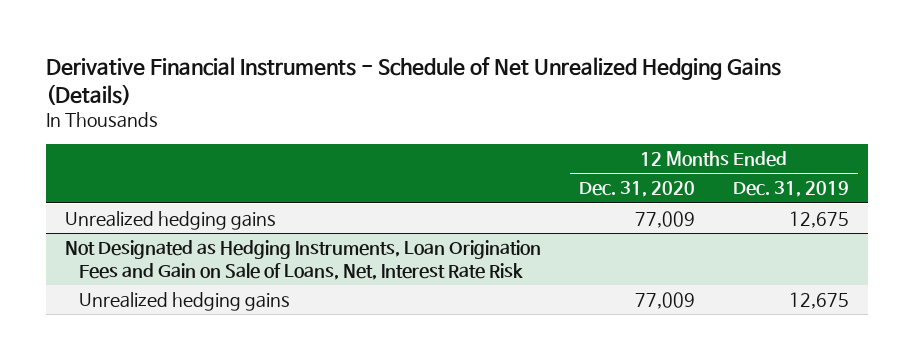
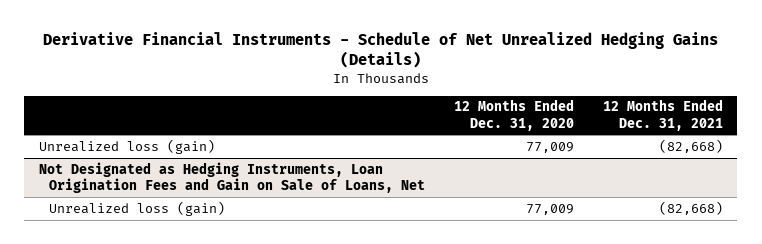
[732,181,849,198] Dec. 31, 2019 -> none
none -> [602,99,723,131] 12 Months Ended Dec. 31, 2021
[65,211,277,231] Unrealized hedging gains -> [38,138,215,154] Unrealized loss (gain)
[65,240,542,281] Not Designated as Hedging Instruments, Loan Origination Fees and Gain on Sale of Loans, Net, Interest Rate Risk -> [38,161,425,194] Not Designated as Hedging Instruments, Loan Origination Fees and Gain on Sale of Loans, Net
[78,292,290,312] Unrealized hedging gains -> [48,200,225,216] Unrealized loss (gain)

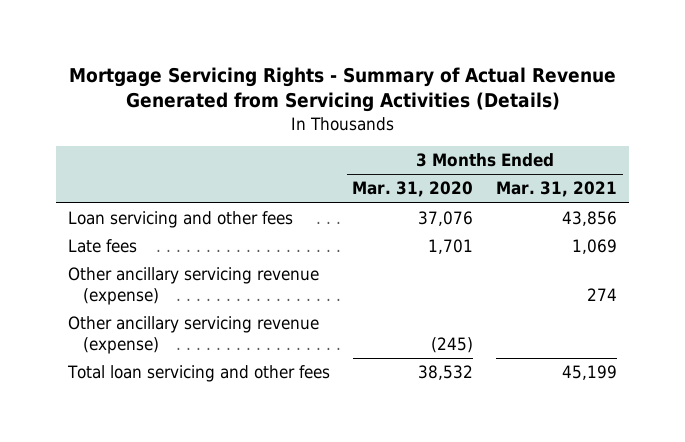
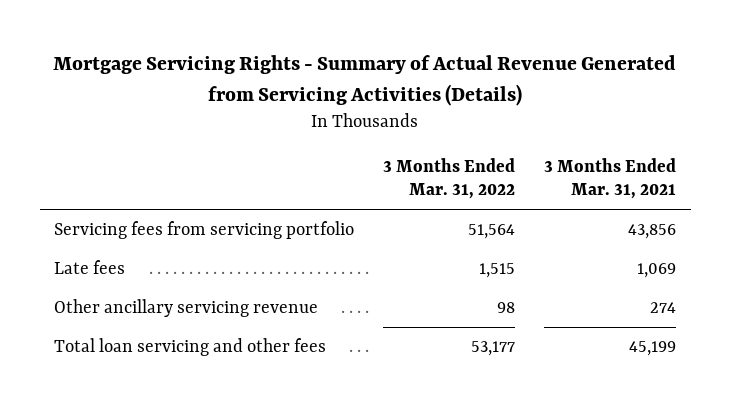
[352,181,474,198] Mar. 31, 2020 -> none
none -> [383,157,516,200] 3 Months Ended Mar. 31, 2022
[67,211,293,229] Loan servicing and other fees -> [54,221,355,240] Servicing fees from servicing portfolio
[67,316,319,354] Other ancillary servicing revenue (expense) -> none
[67,267,319,305] Other ancillary servicing revenue (expense) -> [54,299,319,318] Other ancillary servicing revenue

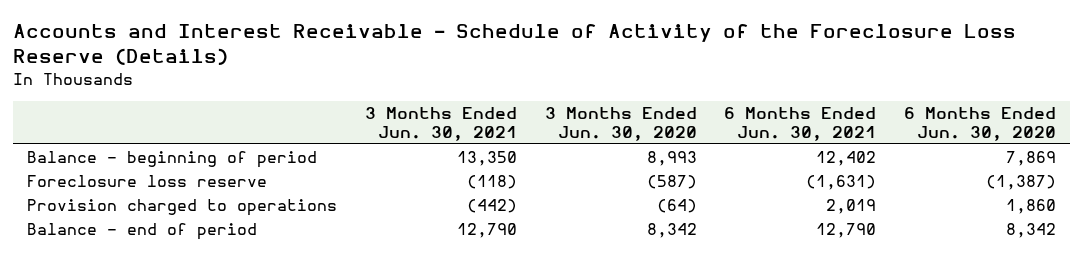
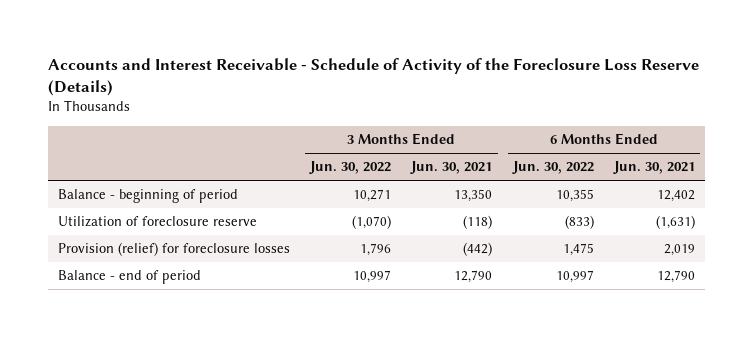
[544,106,697,142] 3 Months Ended Jun. 30, 2020 -> none
[904,106,1057,142] 6 Months Ended Jun. 30, 2020 -> none
none -> [309,161,392,175] Jun. 30, 2022
none -> [511,161,594,175] Jun. 30, 2022
[27,174,268,187] Foreclosure loss reserve -> [57,216,257,228] Utilization of foreclosure reserve
[27,198,338,216] Provision charged to operations -> [57,242,290,257] Provision (relief) for foreclosure losses

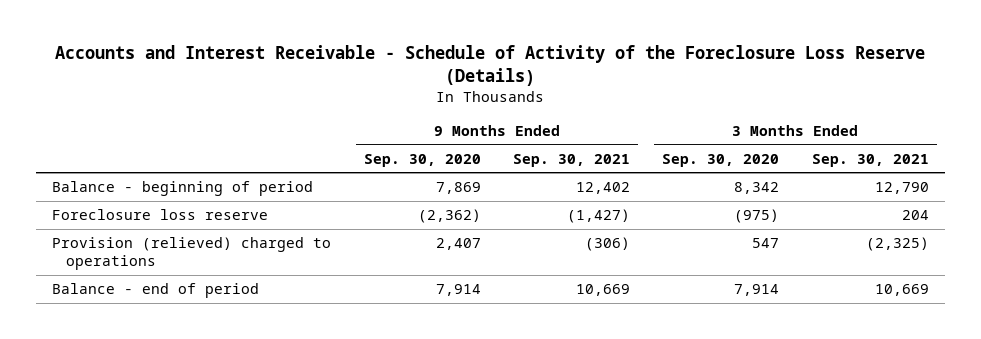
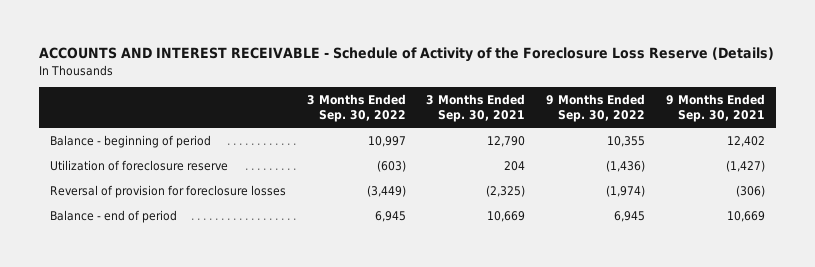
[55,45,926,86] Accounts and Interest Receivable - Schedule of Activity of the Foreclosure Loss Reserve (Details) -> [39,47,775,63] ACCOUNTS AND INTEREST RECEIVABLE - Schedule of Activity of the Foreclosure Loss Reserve (Details)
[363,153,481,167] Sep. 30, 2020 -> none
[662,153,780,167] Sep. 30, 2020 -> none
none -> [306,93,406,123] 3 Months Ended Sep. 30, 2022
none -> [546,93,646,123] 9 Months Ended Sep. 30, 2022
[52,209,269,221] Foreclosure loss reserve -> [49,159,228,171] Utilization of foreclosure reserve
[52,237,332,271] Provision (relieved) charged to operations -> [49,184,286,198] Reversal of provision for foreclosure losses

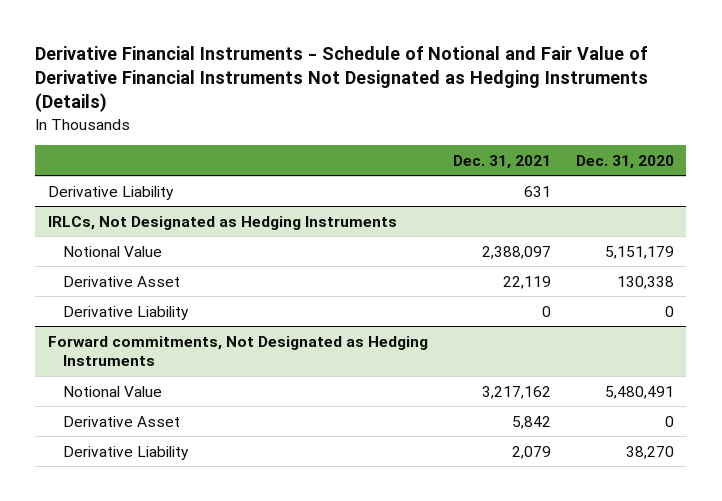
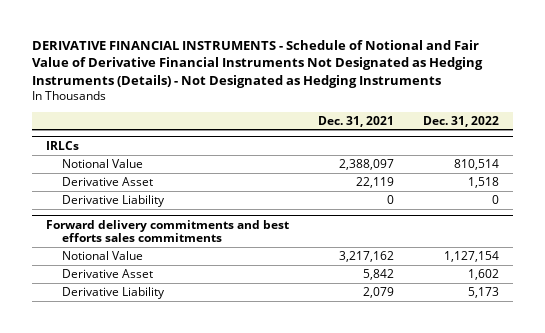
[35,45,649,113] Derivative Financial Instruments - Schedule of Notional and Fair Value of Derivative Financial Instruments Not Designated as Hedging Instruments (Details) -> [31,39,483,88] DERIVATIVE FINANCIAL INSTRUMENTS - Schedule of Notional and Fair Value of Derivative Financial Instruments Not Designated as Hedging Instruments (Details) - Not Designated as Hedging Instruments
[575,154,674,169] Dec. 31, 2020 -> none
none -> [422,115,499,127] Dec. 31, 2022
[47,185,174,200] Derivative Liability -> none
[47,215,397,230] IRLCs, Not Designated as Hedging Instruments -> none
none -> [46,140,80,150] IRLCs
[47,335,428,367] Forward commitments, Not Designated as Hedging Instruments -> none
none -> [46,219,290,243] Forward delivery commitments and best efforts sales commitments

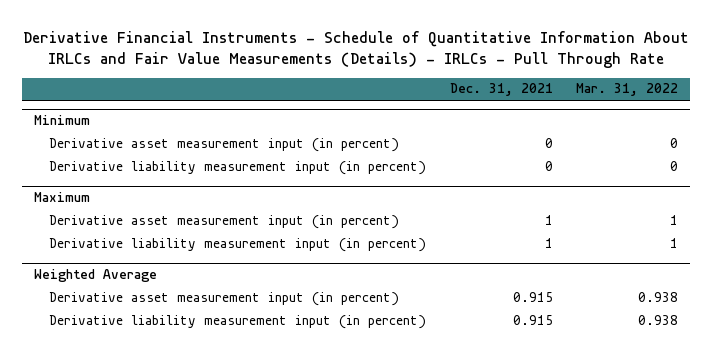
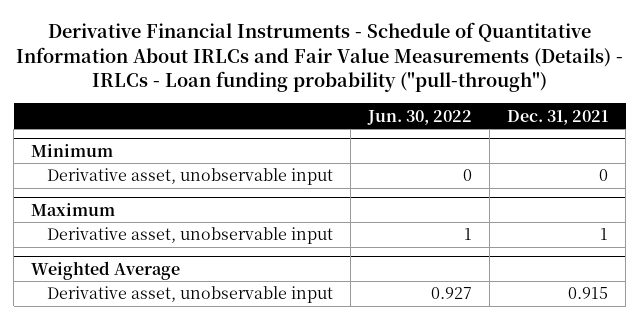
[23,31,690,69] Derivative Financial Instruments - Schedule of Quantitative Information About IRLCs and Fair Value Measurements (Details) - IRLCs - Pull Through Rate -> [15,22,623,93] Derivative Financial Instruments - Schedule of Quantitative Information About IRLCs and Fair Value Measurements (Details) - IRLCs - Loan funding probability ("pull-through")
[576,83,679,97] Mar. 31, 2022 -> none
none -> [367,109,473,125] Jun. 30, 2022
[49,160,427,175] Derivative liability measurement input (in percent) -> none
[49,137,400,152] Derivative asset measurement input (in percent) -> [47,168,334,186] Derivative asset, unobservable input
[49,237,427,252] Derivative liability measurement input (in percent) -> none
[49,214,400,229] Derivative asset measurement input (in percent) -> [47,227,334,245] Derivative asset, unobservable input
[49,314,427,329] Derivative liability measurement input (in percent) -> none
[49,291,400,306] Derivative asset measurement input (in percent) -> [47,286,334,304] Derivative asset, unobservable input

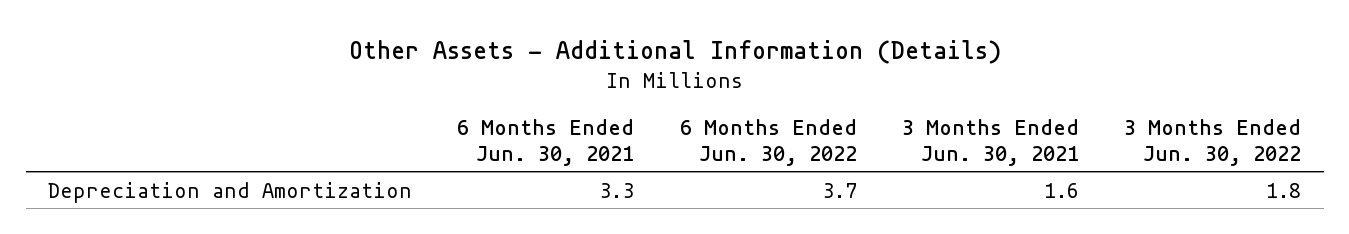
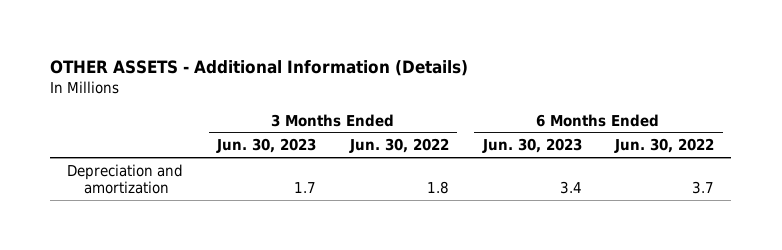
[348,39,1001,64] Other Assets - Additional Information (Details) -> [50,60,469,77] OTHER ASSETS - Additional Information (Details)
[457,118,635,166] 6 Months Ended Jun. 30, 2021 -> none
[901,118,1079,166] 3 Months Ended Jun. 30, 2021 -> none
none -> [216,138,317,154] Jun. 30, 2023
none -> [481,138,582,154] Jun. 30, 2023
[48,181,413,203] Depreciation and Amortization -> [67,163,184,194] Depreciation and amortization

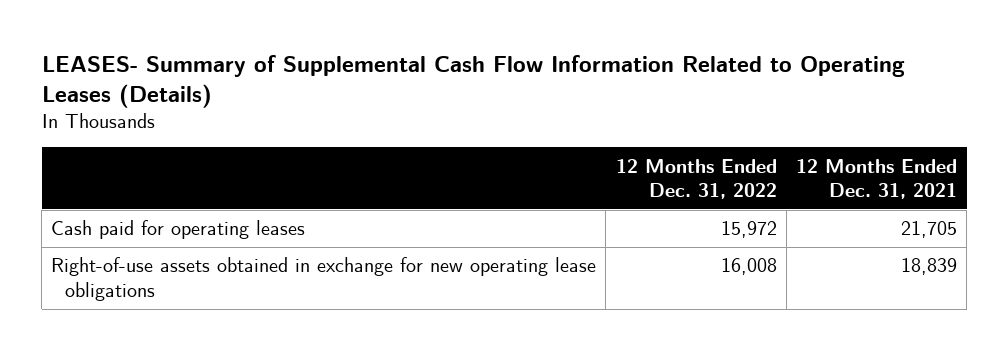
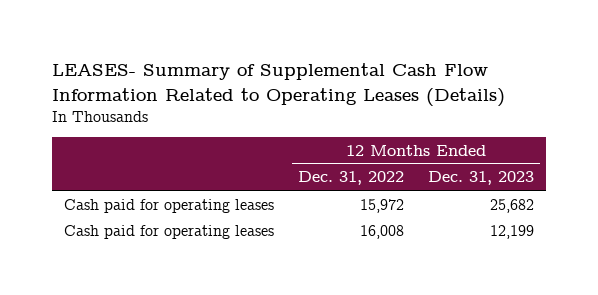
[796,158,958,200] 12 Months Ended Dec. 31, 2021 -> none
none -> [428,171,535,186] Dec. 31, 2023
[51,257,597,301] Right-of-use assets obtained in exchange for new operating lease obligations -> [64,224,275,239] Cash paid for operating leases

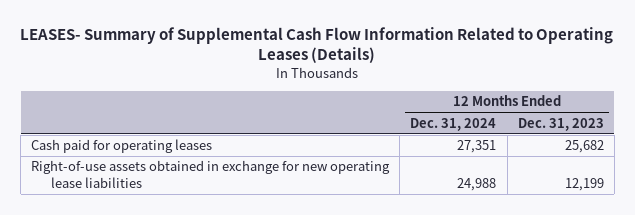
[298,171,405,186] Dec. 31, 2022 -> none
none -> [410,117,497,131] Dec. 31, 2024
[64,224,275,239] Cash paid for operating leases -> [31,160,391,188] Right-of-use assets obtained in exchange for new operating lease liabilities

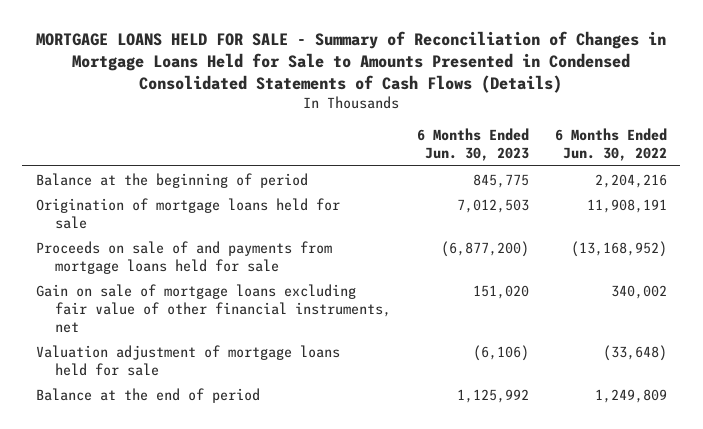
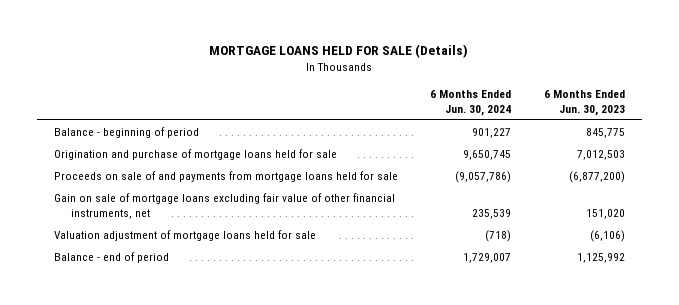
[36,30,667,93] MORTGAGE LOANS HELD FOR SALE - Summary of Reconciliation of Changes in Mortgage Loans Held for Sale to Amounts Presented in Condensed Consolidated Statements of Cash Flows (Details) -> [209,44,469,59] MORTGAGE LOANS HELD FOR SALE (Details)
[555,128,668,162] 6 Months Ended Jun. 30, 2022 -> none
none -> [430,90,512,116] 6 Months Ended Jun. 30, 2024
[35,172,308,188] Balance at the beginning of period -> [53,127,199,139] Balance - beginning of period
[35,197,340,229] Origination of mortgage loans held for sale -> [53,149,337,161] Origination and purchase of mortgage loans held for sale
[35,387,260,403] Balance at the end of period -> [53,252,169,264] Balance - end of period

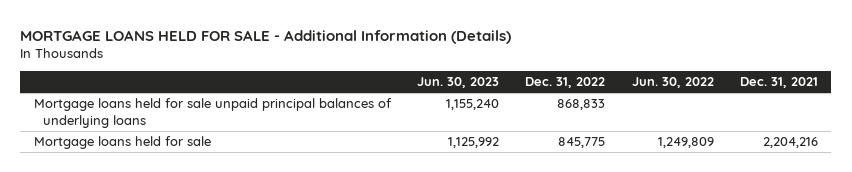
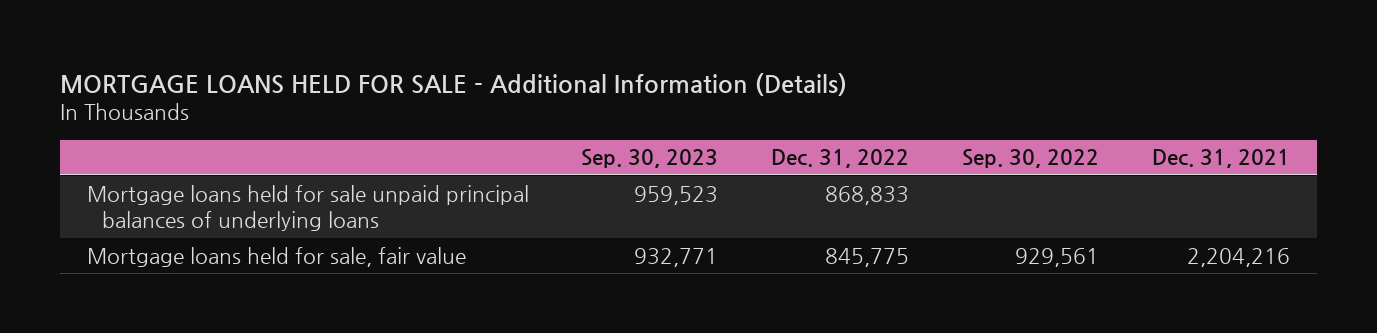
[416,77,499,89] Jun. 30, 2023 -> none
[631,77,714,89] Jun. 30, 2022 -> none
none -> [581,149,719,169] Sep. 30, 2023
none -> [962,149,1100,169] Sep. 30, 2022
[33,136,211,150] Mortgage loans held for sale -> [86,246,466,267] Mortgage loans held for sale, fair value

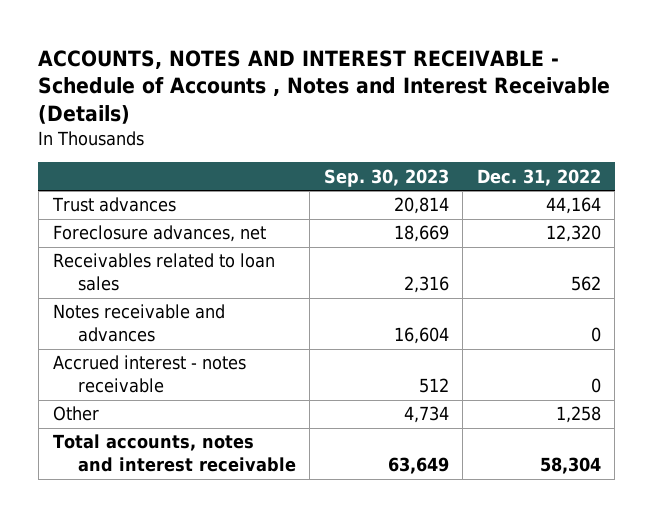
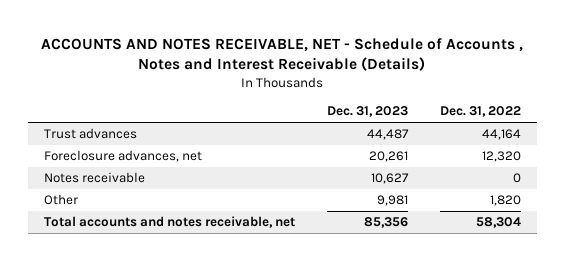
[38,49,611,124] ACCOUNTS, NOTES AND INTEREST RECEIVABLE - Schedule of Accounts , Notes and Interest Receivable (Details) -> [41,37,524,72] ACCOUNTS AND NOTES RECEIVABLE, NET - Schedule of Accounts , Notes and Interest Receivable (Details)
[323,168,449,187] Sep. 30, 2023 -> none
none -> [326,106,408,118] Dec. 31, 2023
[52,253,275,292] Receivables related to loan sales -> none
[52,355,246,394] Accrued interest - notes receivable -> none
[52,304,225,343] Notes receivable and advances -> [43,172,145,184] Notes receivable
[555,406,601,424] 1,258 -> [489,195,521,207] 1,820
[52,434,296,473] Total accounts, notes and interest receivable -> [43,216,295,229] Total accounts and notes receivable, net

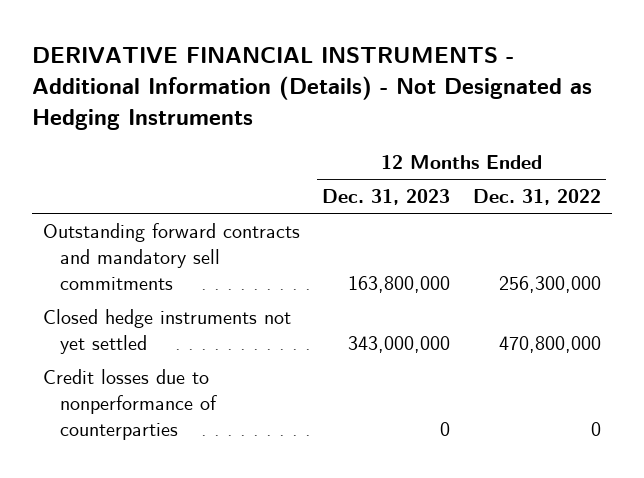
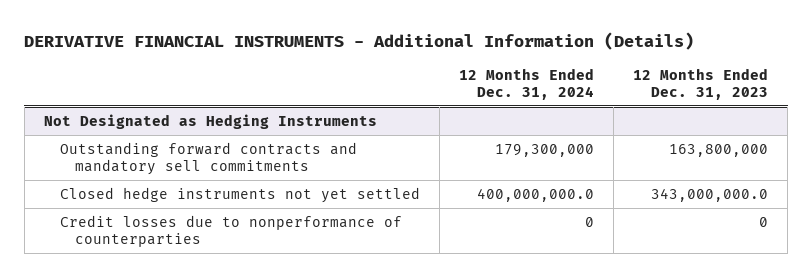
[31,46,592,130] DERIVATIVE FINANCIAL INSTRUMENTS - Additional Information (Details) - Not Designated as Hedging Instruments -> [24,31,695,50] DERIVATIVE FINANCIAL INSTRUMENTS - Additional Information (Details)
[472,189,601,206] Dec. 31, 2022 -> none
none -> [458,67,594,101] 12 Months Ended Dec. 31, 2024
none -> [44,113,378,129] Not Designated as Hedging Instruments
[348,336,451,354] 343,000,000 -> [651,187,769,202] 343,000,000.0

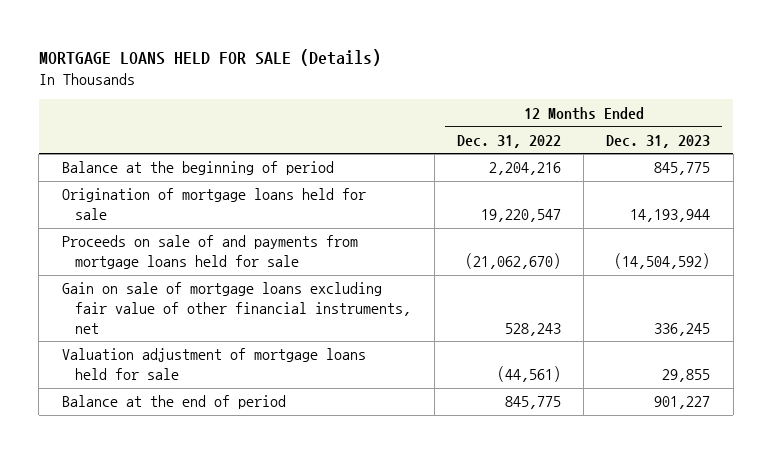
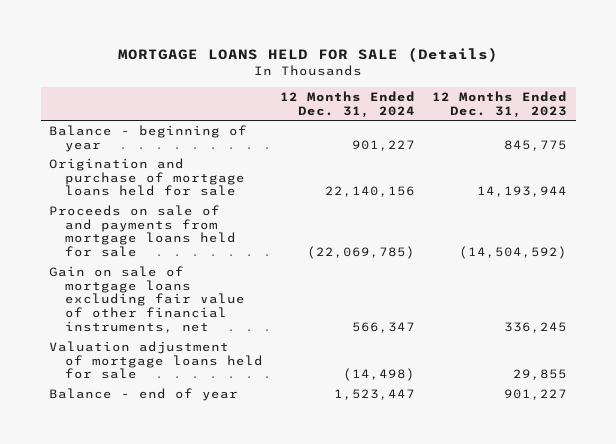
[456,134,561,148] Dec. 31, 2022 -> none
none -> [280,90,416,118] 12 Months Ended Dec. 31, 2024
[61,161,334,176] Balance at the beginning of period -> [49,124,248,152] Balance - beginning of year
[61,188,366,221] Origination of mortgage loans held for sale -> [49,157,246,197] Origination and purchase of mortgage loans held for sale
[61,395,286,410] Balance at the end of period -> [49,387,239,401] Balance - end of year

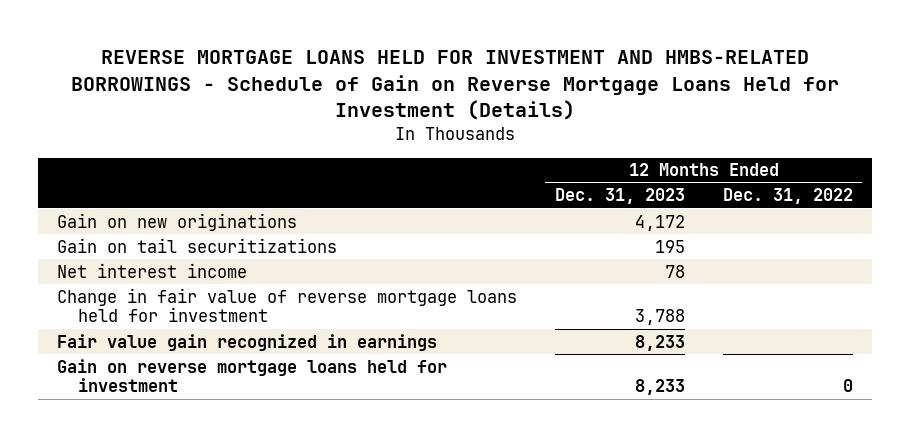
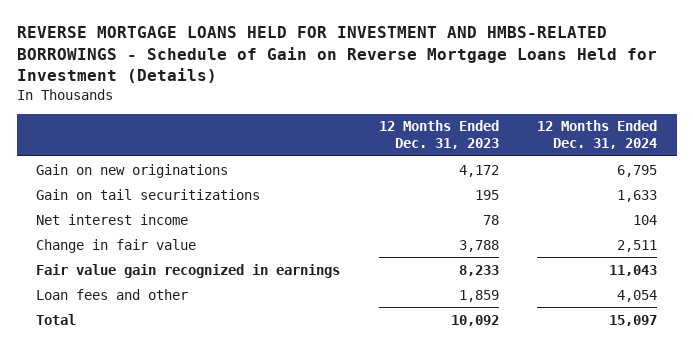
[722,188,853,205] Dec. 31, 2022 -> none
none -> [537,120,658,150] 12 Months Ended Dec. 31, 2024
[56,287,517,323] Change in fair value of reverse mortgage loans held for investment -> [35,238,196,253] Change in fair value
[56,358,447,393] Gain on reverse mortgage loans held for investment -> none
none -> [35,288,188,300] Loan fees and other
none -> [35,313,76,325] Total

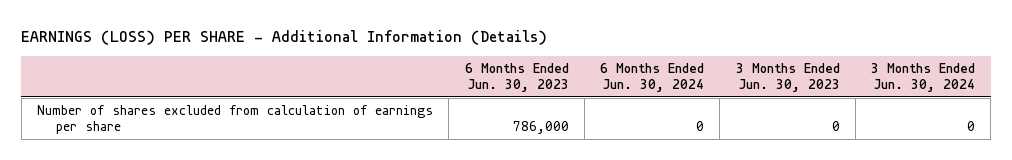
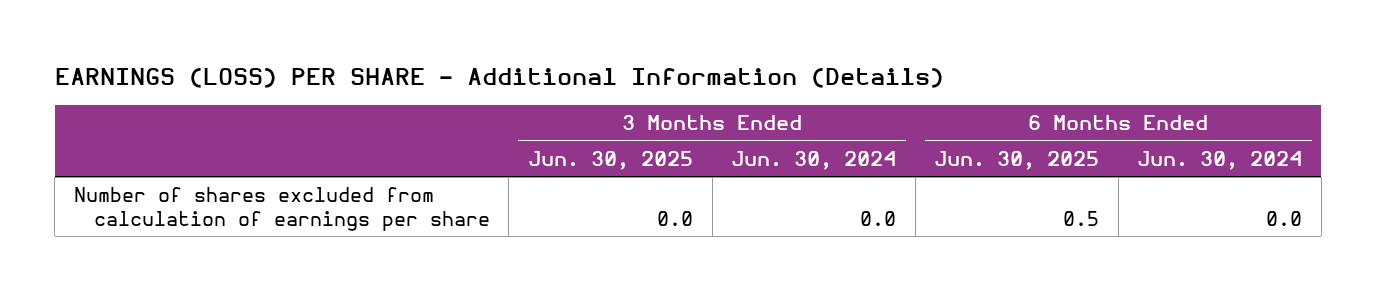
[464,62,569,92] 6 Months Ended Jun. 30, 2023 -> none
[735,62,840,92] 3 Months Ended Jun. 30, 2023 -> none
none -> [527,150,693,170] Jun. 30, 2025
none -> [934,150,1100,170] Jun. 30, 2025
[696,121,705,132] 0 -> [1266,210,1303,226] 0.0
[967,121,976,132] 0 -> [860,210,897,226] 0.0

